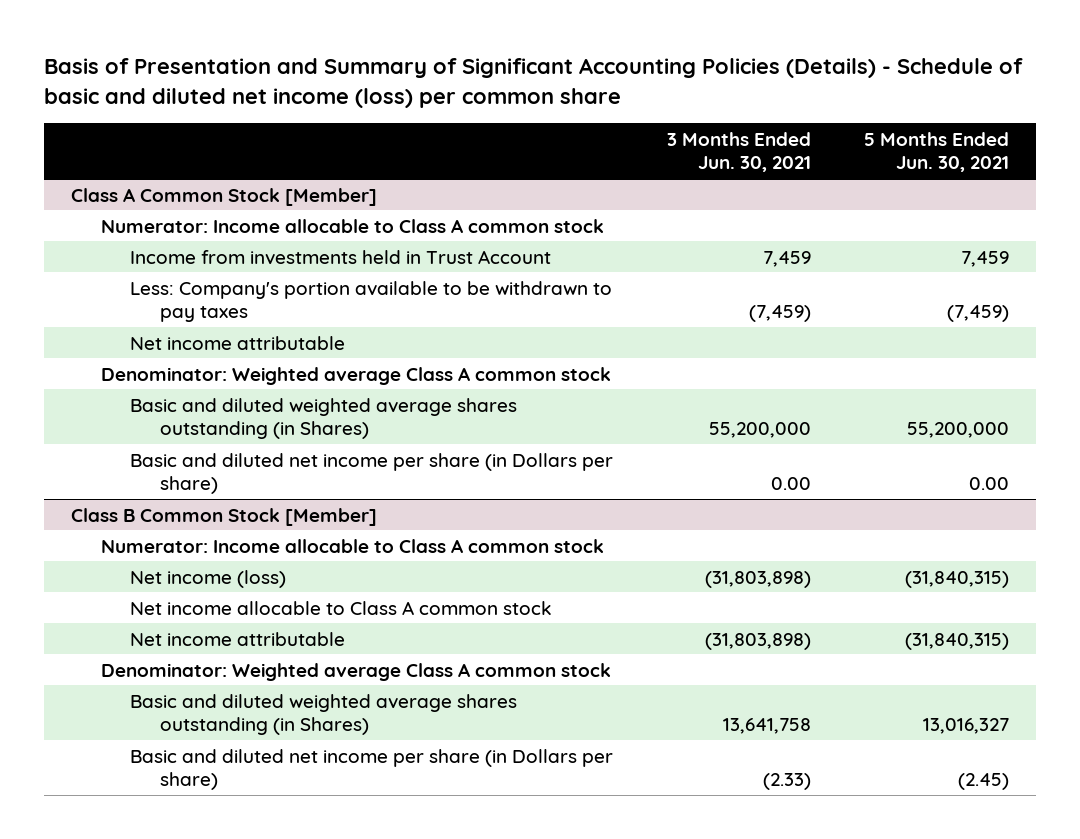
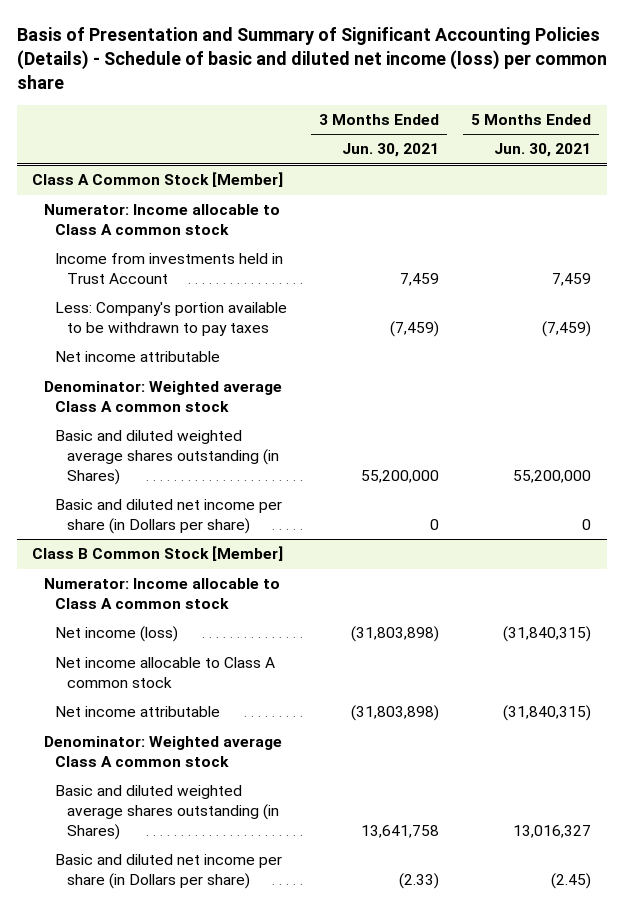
[770,477,811,491] 0.00 -> [430,519,440,531] 0
[968,477,1009,491] 0.00 -> [581,519,591,531] 0

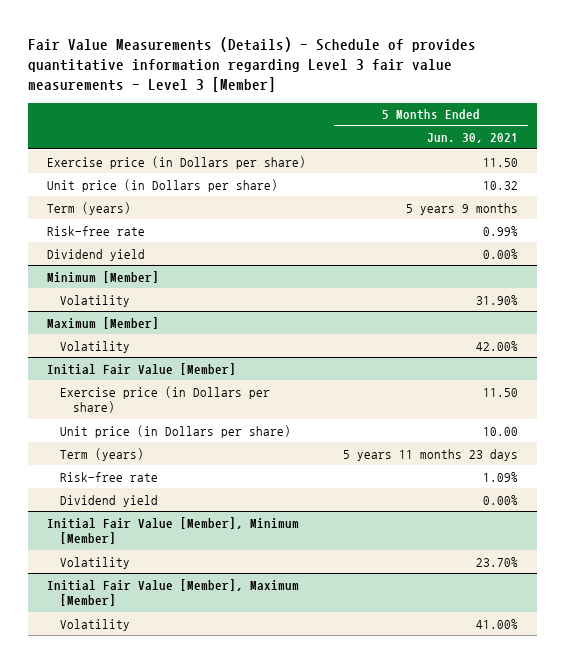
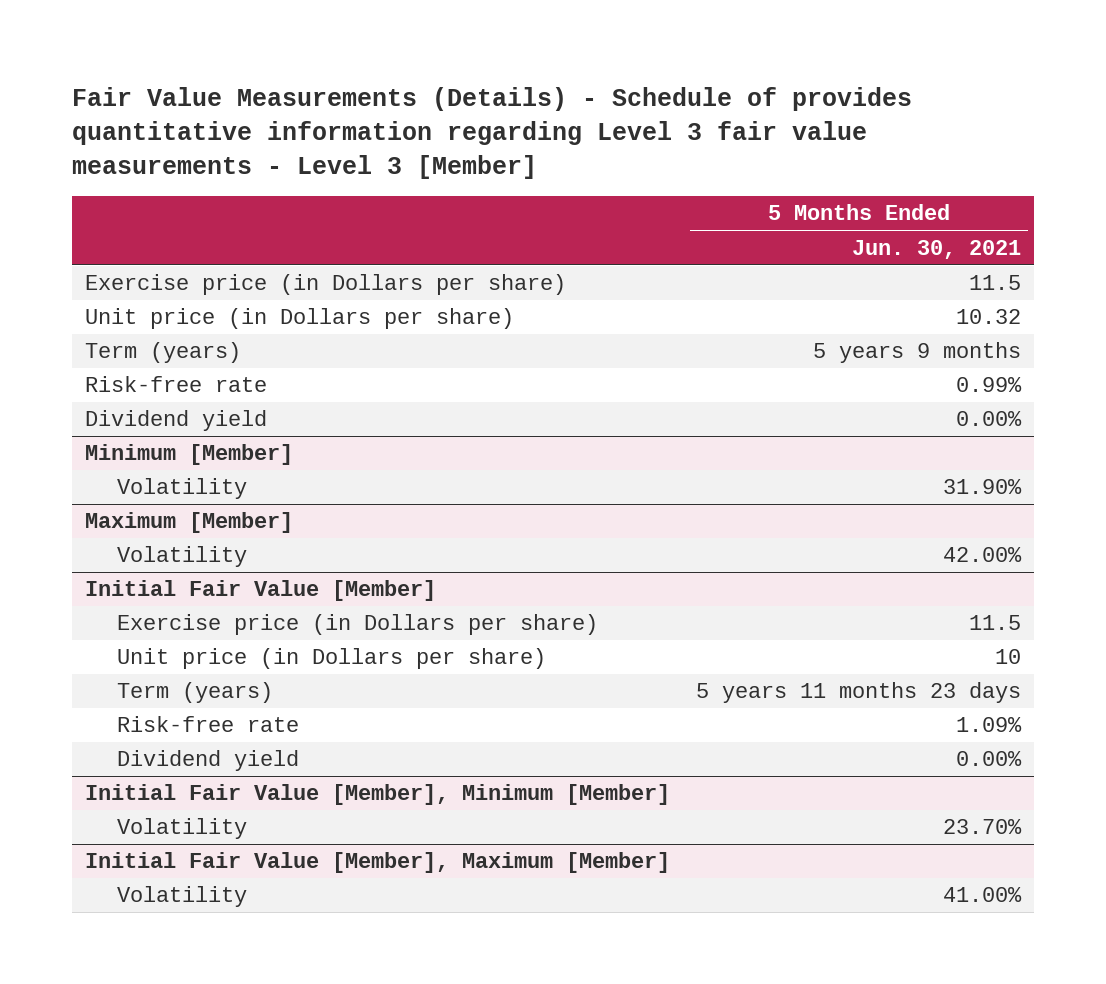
[483,157,519,167] 11.50 -> [969,275,1022,291] 11.5
[483,387,519,397] 11.50 -> [969,615,1022,631] 11.5
[483,426,519,436] 10.00 -> [995,649,1022,665] 10

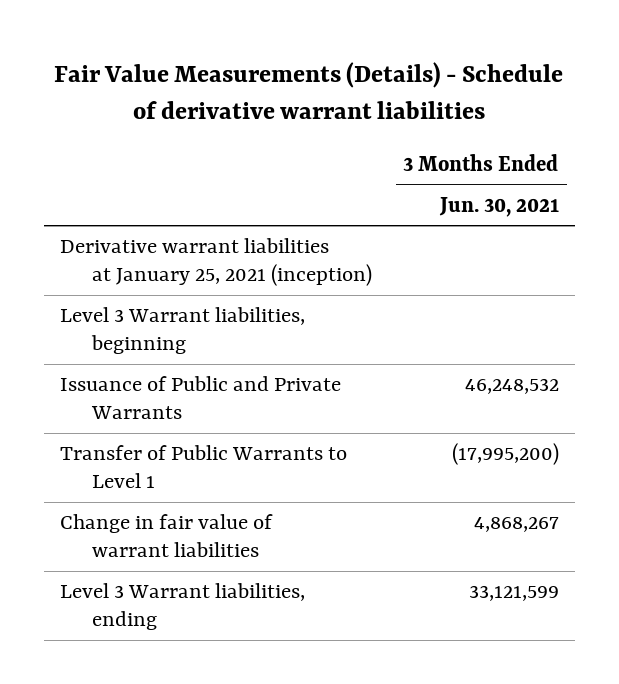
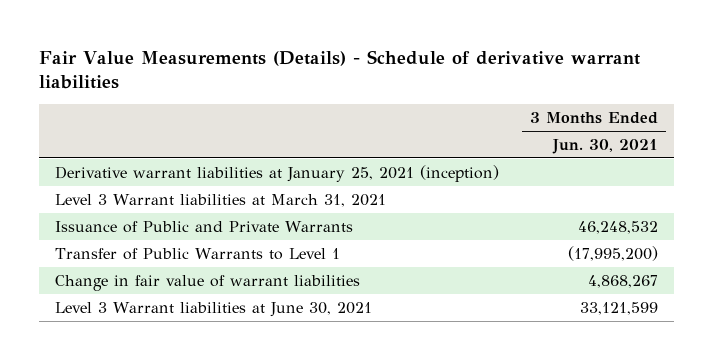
[59,307,305,355] Level 3 Warrant liabilities, beginning -> [54,193,386,207] Level 3 Warrant liabilities at March 31, 2021
[59,583,305,631] Level 3 Warrant liabilities, ending -> [54,301,372,317] Level 3 Warrant liabilities at June 30, 2021

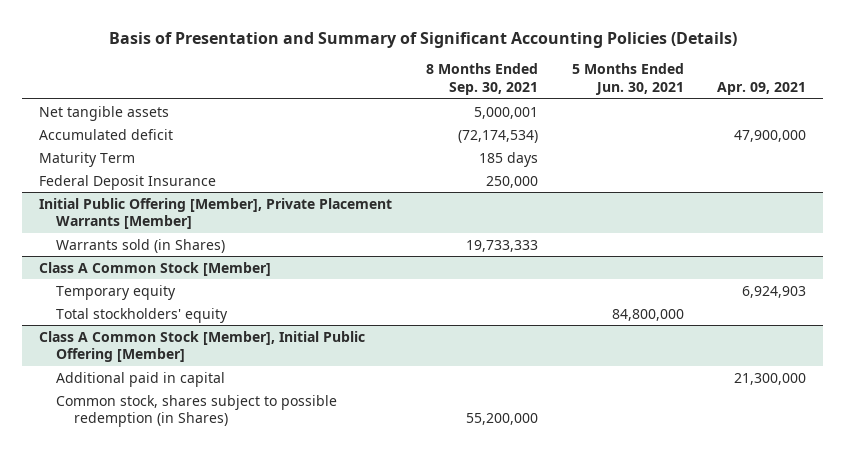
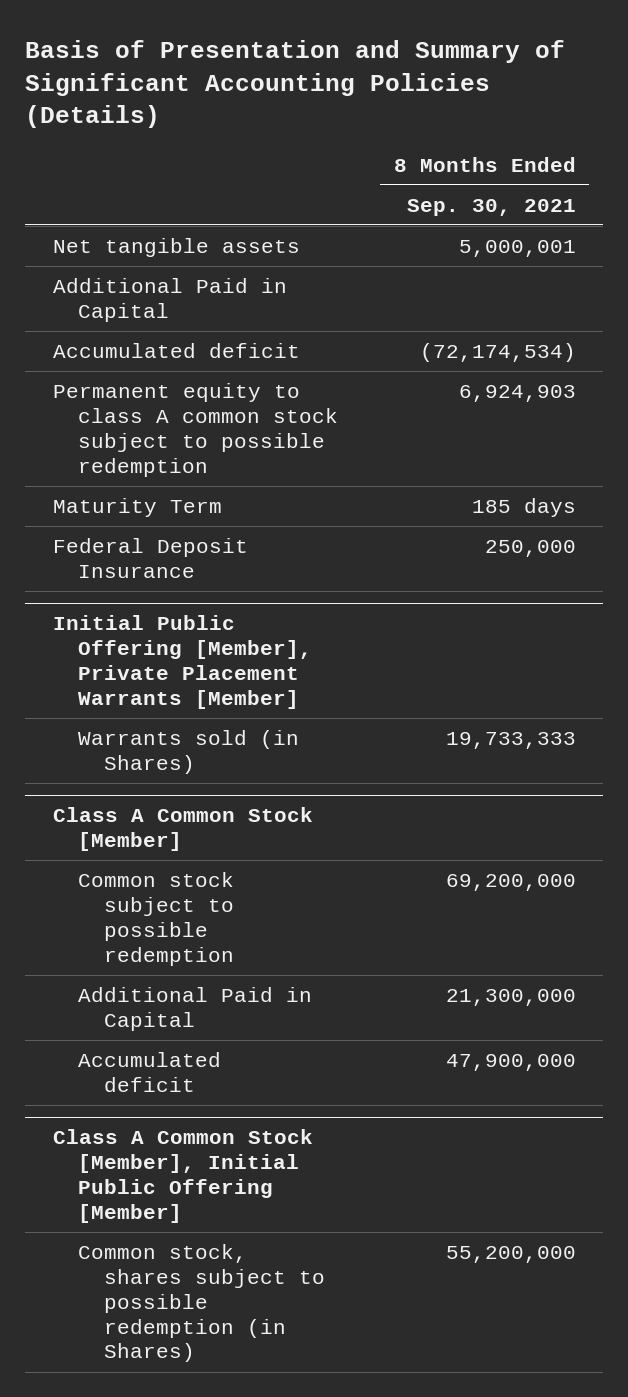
[571,63,684,96] 5 Months Ended Jun. 30, 2021 -> none
[717,82,807,96] Apr. 09, 2021 -> none
none -> [52,278,287,322] Additional Paid in Capital
none -> [52,383,339,477] Permanent equity to class A common stock subject to possible redemption
[56,284,177,300] Temporary equity -> none
[56,307,229,323] Total stockholders' equity -> none
none -> [78,872,235,966] Common stock subject to possible redemption
none -> [78,987,313,1031] Additional Paid in Capital
none -> [78,1052,222,1092] Accumulated deficit
[56,371,226,387] Additional paid in capital -> none

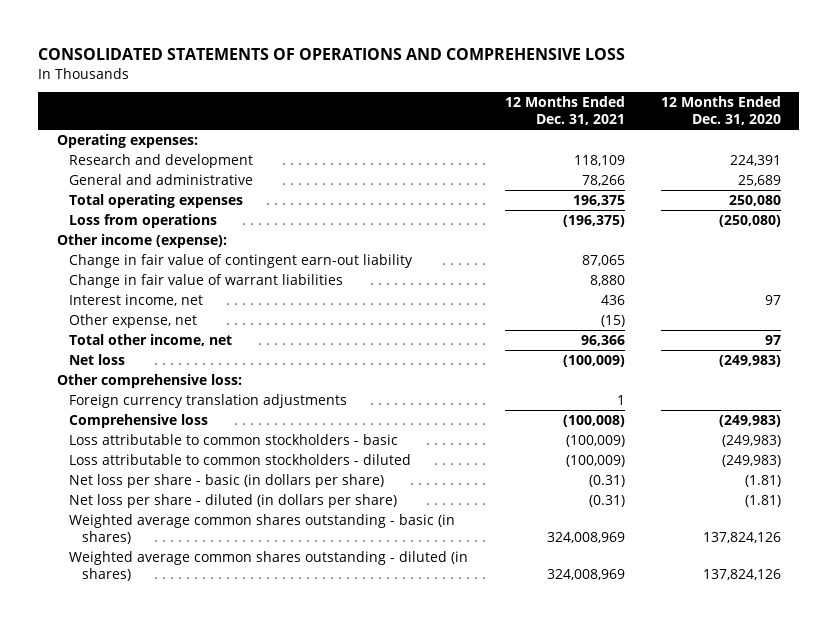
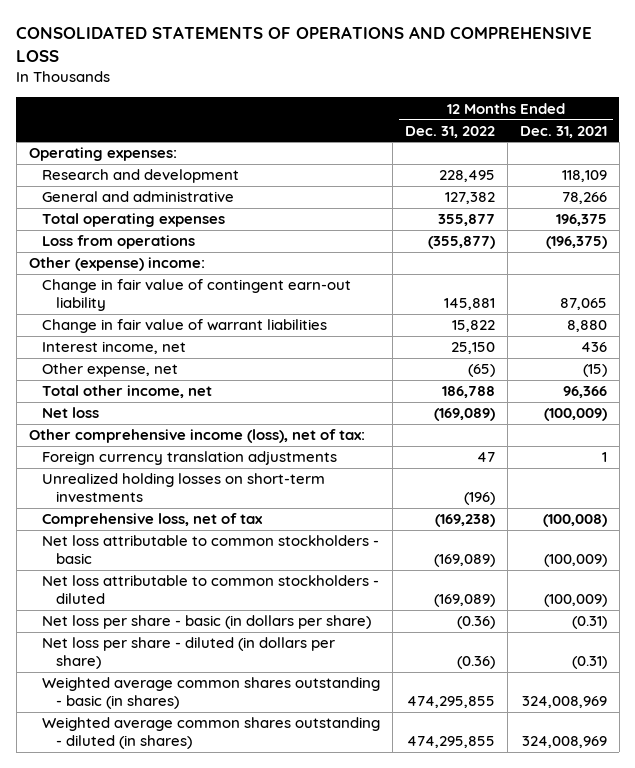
[661,96,782,126] 12 Months Ended Dec. 31, 2020 -> none
none -> [404,125,495,138] Dec. 31, 2022
[56,234,227,249] Other income (expense): -> [28,257,205,272] Other (expense) income:
[56,374,242,389] Other comprehensive loss: -> [28,429,365,444] Other comprehensive income (loss), net of tax:
none -> [42,473,326,502] Unrealized holding losses on short-term investments
[69,414,209,429] Comprehensive loss -> [42,513,264,528] Comprehensive loss, net of tax
[69,434,399,446] Loss attributable to common stockholders - basic -> [42,535,380,564] Net loss attributable to common stockholders - basic
[69,454,412,466] Loss attributable to common stockholders - diluted -> [42,575,380,604] Net loss attributable to common stockholders - diluted

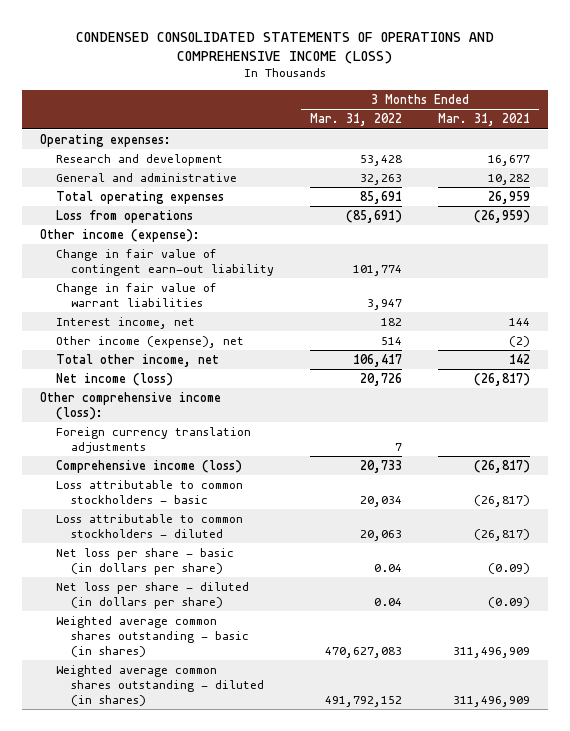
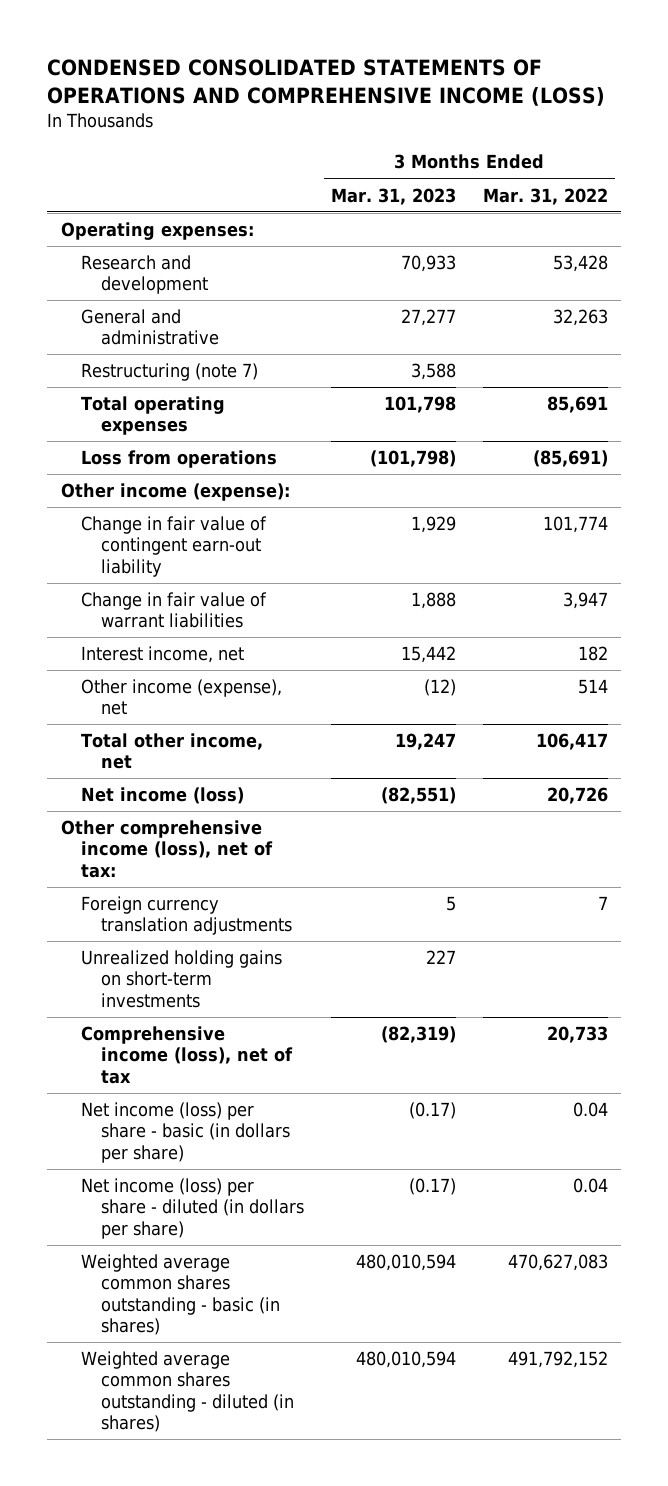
[437,113,530,127] Mar. 31, 2021 -> none
none -> [330,187,456,205] Mar. 31, 2023
none -> [80,363,258,382] Restructuring (note 7)
[40,391,222,420] Other comprehensive income (loss): -> [60,820,273,878] Other comprehensive income (loss), net of tax:
[55,479,243,504] Loss attributable to common stockholders - basic -> none
[55,513,243,538] Loss attributable to common stockholders - diluted -> none
none -> [80,950,282,1008] Unrealized holding gains on short-term investments
[55,459,242,473] Comprehensive income (loss) -> [80,1026,293,1084] Comprehensive income (loss), net of tax
[55,547,234,575] Net loss per share - basic (in dollars per share) -> [80,1102,290,1163] Net income (loss) per share - basic (in dollars per share)
[55,581,249,609] Net loss per share - diluted (in dollars per share) -> [80,1178,304,1239] Net income (loss) per share - diluted (in dollars per share)

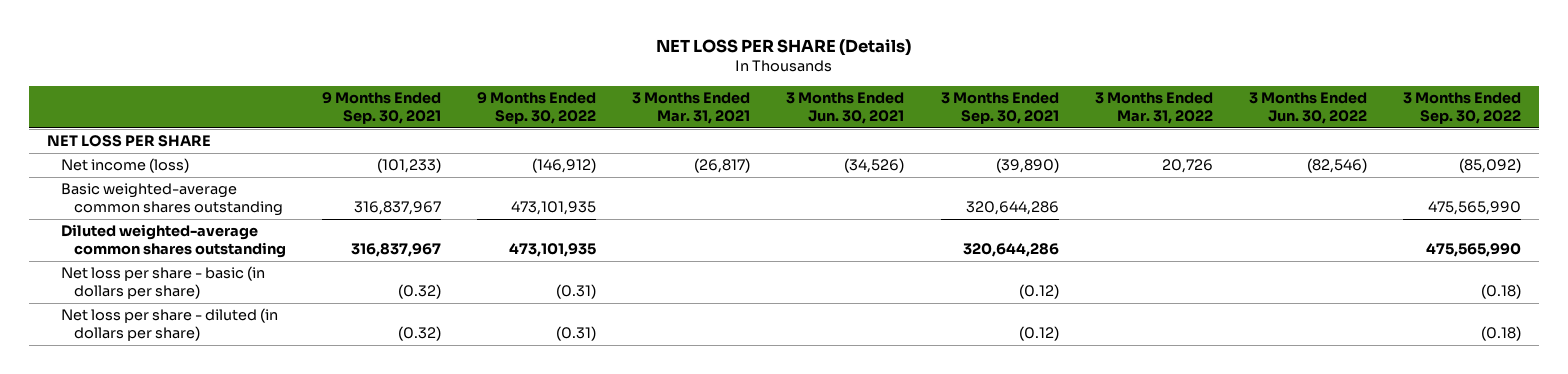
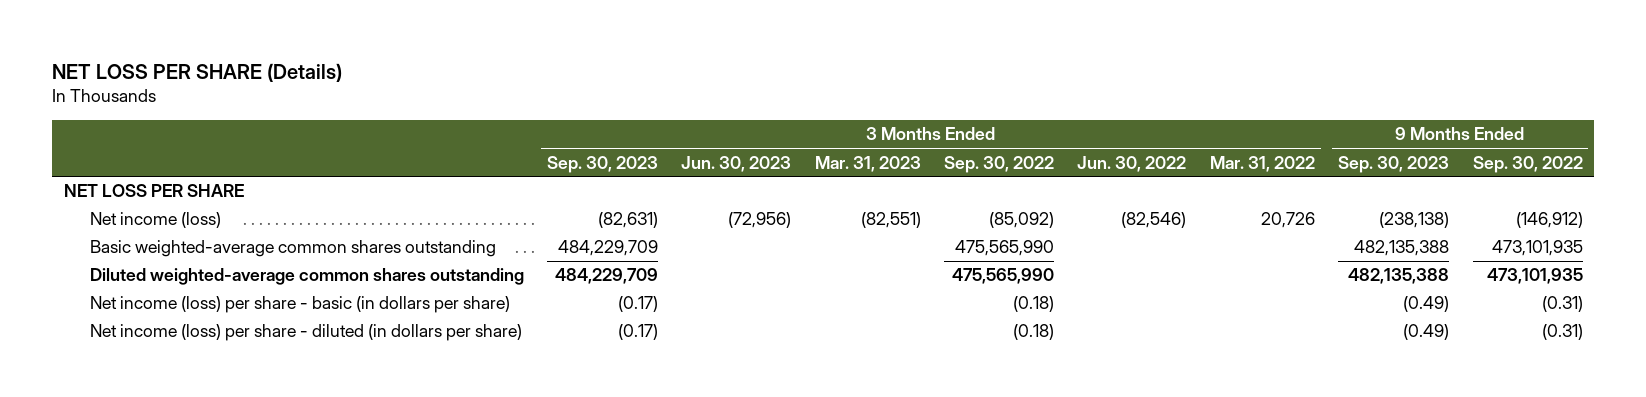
[321,91,441,125] 9 Months Ended Sep. 30, 2021 -> none
[632,91,751,125] 3 Months Ended Mar. 31, 2021 -> none
[786,91,905,125] 3 Months Ended Jun. 30, 2021 -> none
[940,91,1059,125] 3 Months Ended Sep. 30, 2021 -> none
none -> [547,155,659,173] Sep. 30, 2023
none -> [681,155,792,172] Jun. 30, 2023
none -> [814,155,921,172] Mar. 31, 2023
none -> [1338,155,1450,173] Sep. 30, 2023
[60,266,265,300] Net loss per share - basic (in dollars per share) -> [89,296,510,314] Net income (loss) per share - basic (in dollars per share)
[60,308,278,342] Net loss per share - diluted (in dollars per share) -> [89,324,522,342] Net income (loss) per share - diluted (in dollars per share)

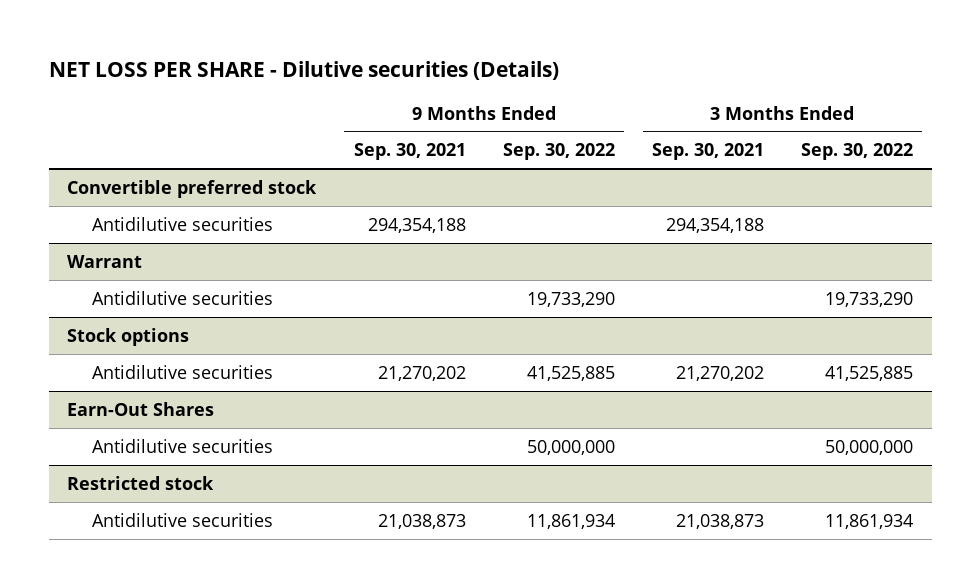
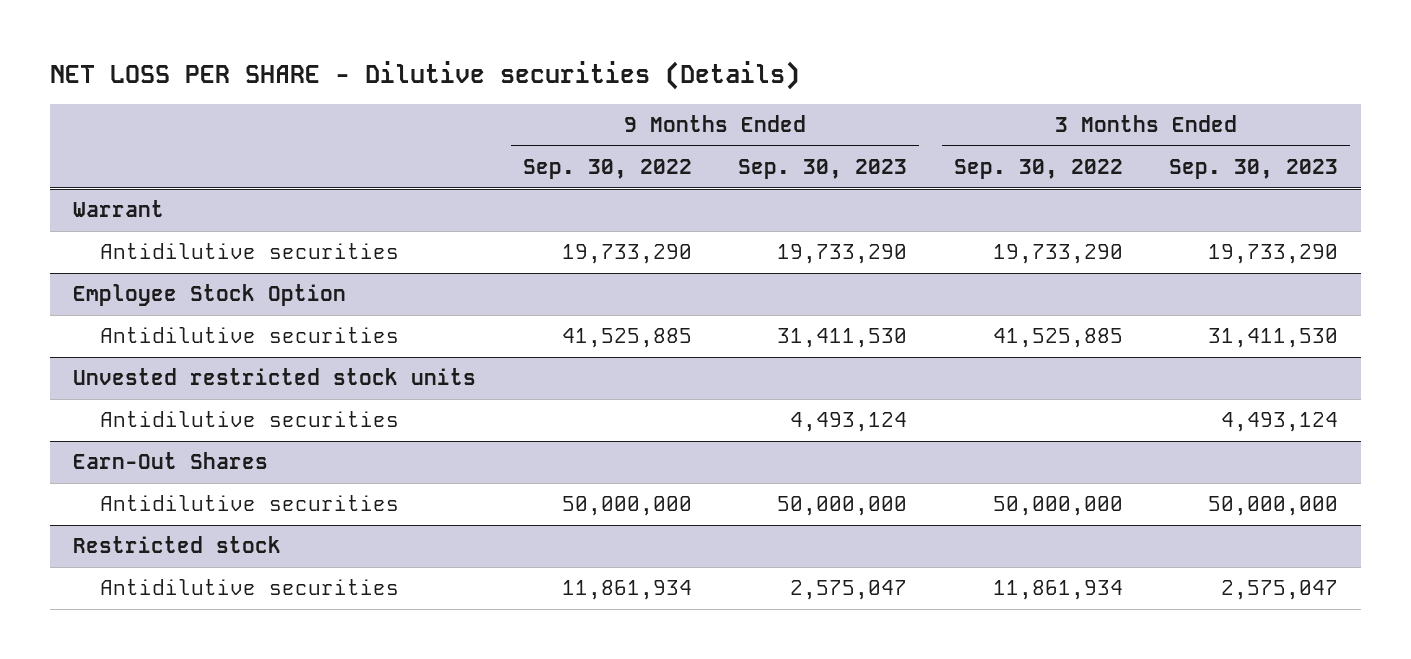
[353,143,466,161] Sep. 30, 2021 -> none
[651,143,764,161] Sep. 30, 2021 -> none
none -> [738,159,908,180] Sep. 30, 2023
none -> [1169,159,1339,180] Sep. 30, 2023
[67,179,318,198] Convertible preferred stock -> none
[91,216,273,231] Antidilutive securities -> none
[67,327,190,346] Stock options -> [73,284,347,307] Employee Stock Option
none -> [73,368,477,386] Unvested restricted stock units
none -> [100,411,400,428] Antidilutive securities

